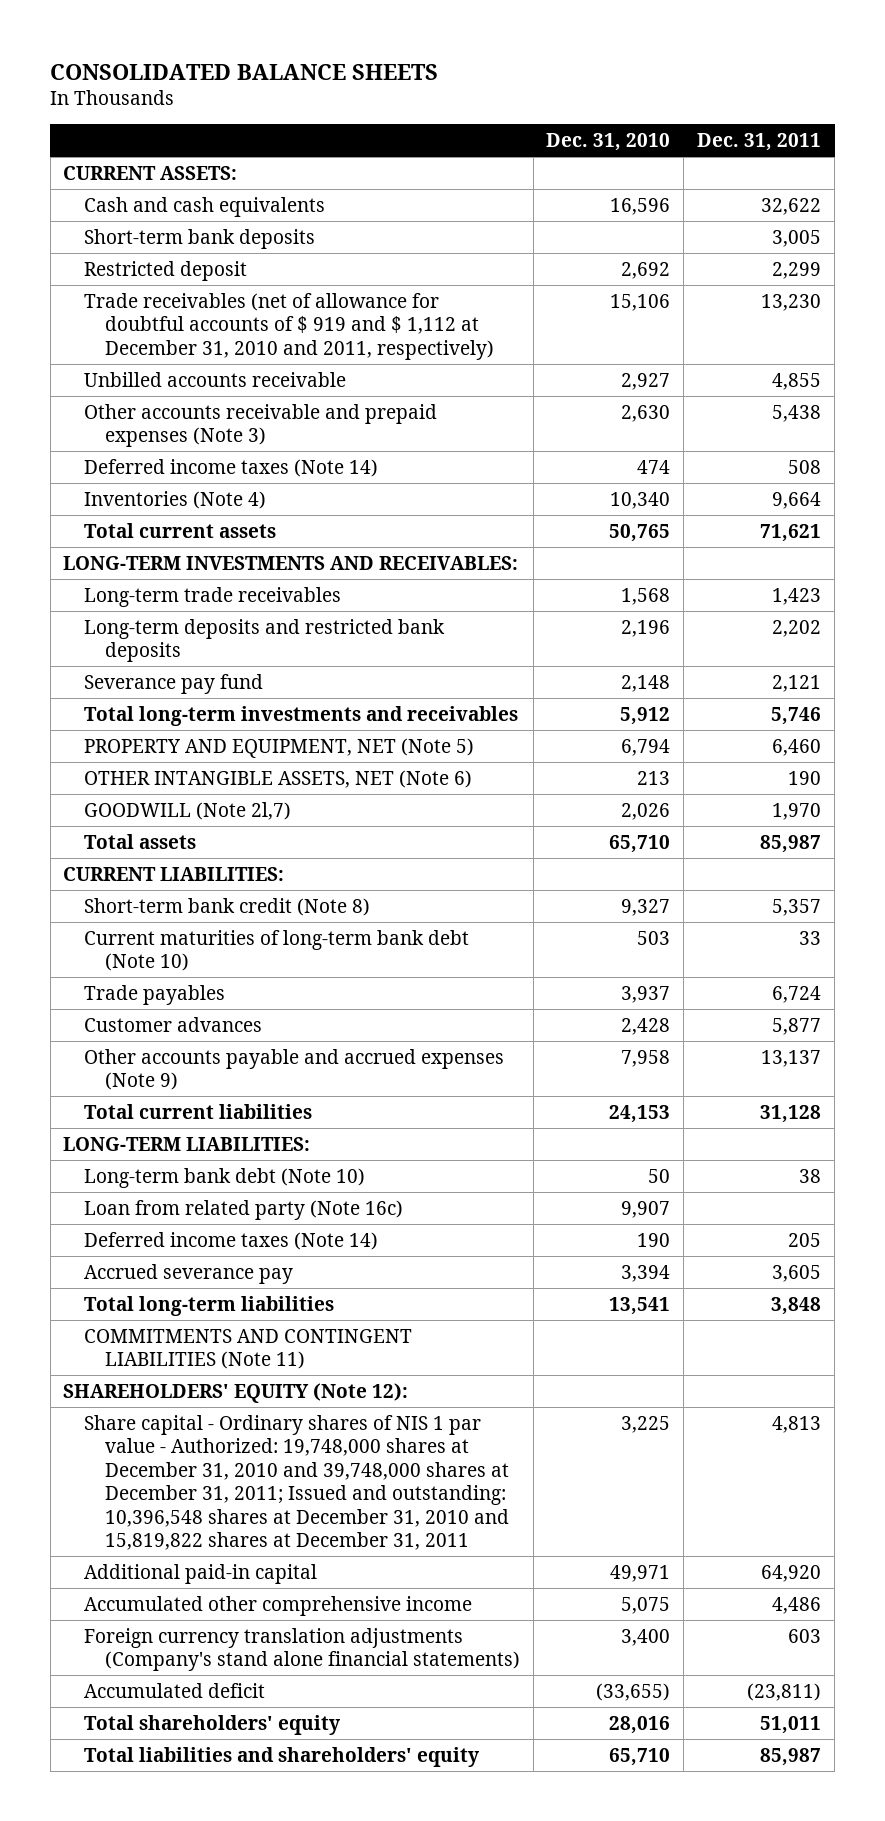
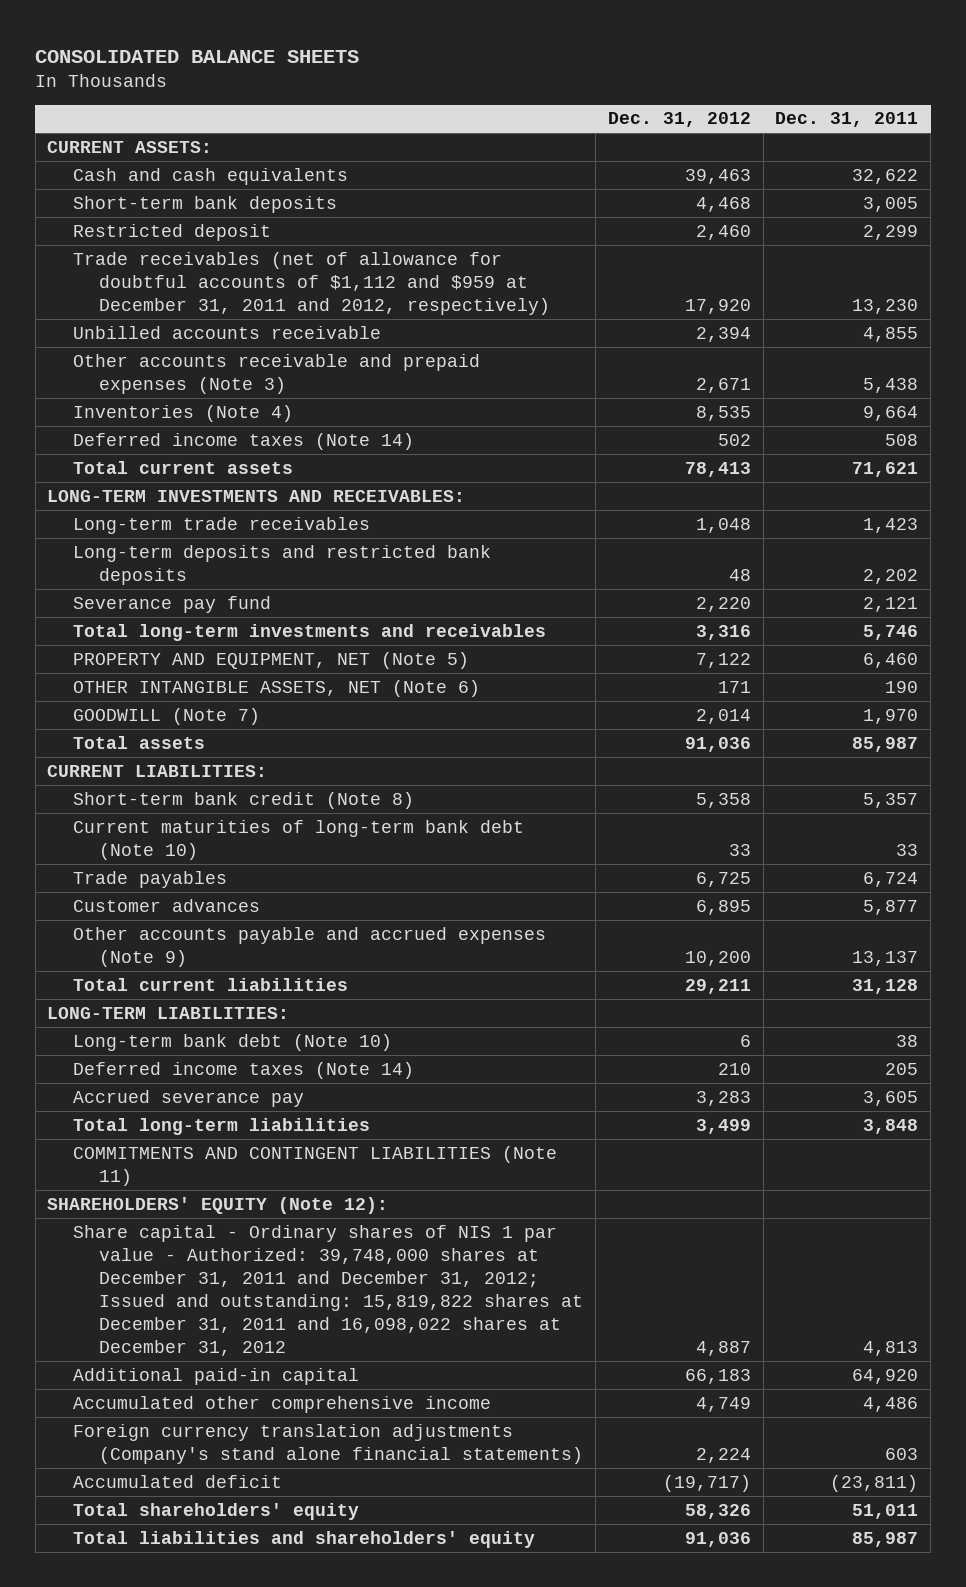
[546,132,671,151] Dec. 31, 2010 -> none
none -> [607,112,751,128] Dec. 31, 2012
[84,292,494,360] Trade receivables (net of allowance for doubtful accounts of $ 919 and $ 1,112 at December 31, 2010 and 2011, respectively) -> [73,251,551,315] Trade receivables (net of allowance for doubtful accounts of $1,112 and $959 at December 31, 2011 and 2012, respectively)
[84,458,379,477] Deferred income taxes (Note 14) -> [73,432,415,450] Deferred income taxes (Note 14)
[84,801,292,820] GOODWILL (Note 2l,7) -> [73,707,261,725] GOODWILL (Note 7)
[84,1199,404,1220] Loan from related party (Note 16c) -> none
[84,1414,509,1551] Share capital - Ordinary shares of NIS 1 par value - Authorized: 19,748,000 shares at December 31, 2010 and 39,748,000 shares at December 31, 2011; Issued and outstanding: 10,396,548 shares at December 31, 2010 and 15,819,822 shares at December 31, 2011 -> [73,1224,584,1356] Share capital - Ordinary shares of NIS 1 par value - Authorized: 39,748,000 shares at December 31, 2011 and December 31, 2012; Issued and outstanding: 15,819,822 shares at December 31, 2011 and 16,098,022 shares at December 31, 2012

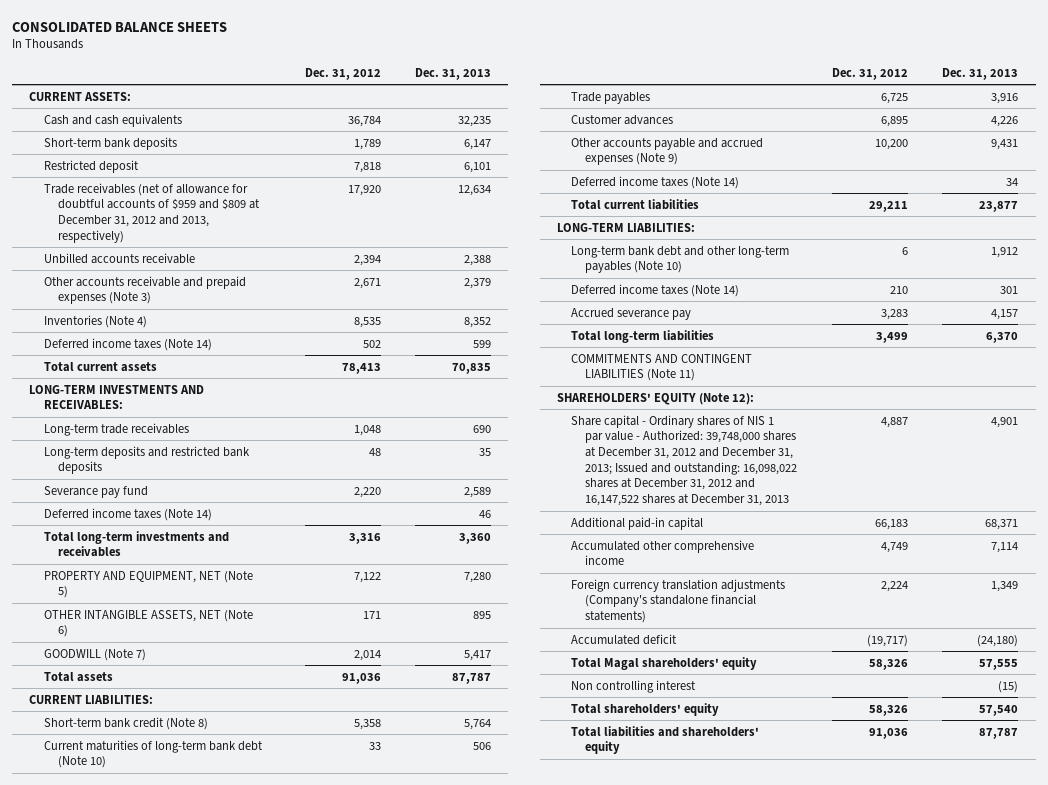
[775,112,919,128] Dec. 31, 2011 -> none
none -> [415,67,492,80] Dec. 31, 2013
[684,168,751,184] 39,463 -> [347,115,381,127] 36,784
[695,196,751,212] 4,468 -> [353,138,381,150] 1,789
[695,224,751,240] 2,460 -> [353,161,381,173] 7,818
[73,251,551,315] Trade receivables (net of allowance for doubtful accounts of $1,112 and $959 at December 31, 2011 and 2012, respectively) -> [43,182,261,243] Trade receivables (net of allowance for doubtful accounts of $959 and $809 at December 31, 2012 and 2013, respectively)
none -> [43,507,212,521] Deferred income taxes (Note 14)
none -> [571,175,740,189] Deferred income taxes (Note 14)
[73,1033,393,1051] Long-term bank debt (Note 10) -> [571,245,790,274] Long-term bank debt and other long-term payables (Note 10)
[73,1224,584,1356] Share capital - Ordinary shares of NIS 1 par value - Authorized: 39,748,000 shares at December 31, 2011 and December 31, 2012; Issued and outstanding: 15,819,822 shares at December 31, 2011 and 16,098,022 shares at December 31, 2012 -> [571,414,798,506] Share capital - Ordinary shares of NIS 1 par value - Authorized: 39,748,000 shares at December 31, 2012 and December 31, 2013; Issued and outstanding: 16,098,022 shares at December 31, 2012 and 16,147,522 shares at December 31, 2013
[73,1423,584,1464] Foreign currency translation adjustments (Company's stand alone financial statements) -> [571,578,786,624] Foreign currency translation adjustments (Company's standalone financial statements)
none -> [571,656,758,670] Total Magal shareholders' equity
none -> [571,679,697,693] Non controlling interest

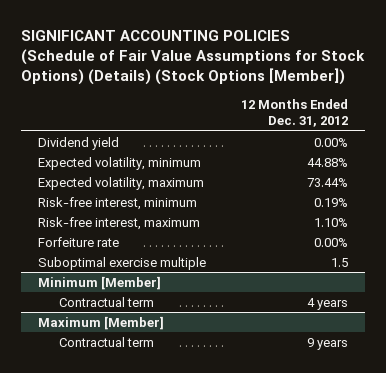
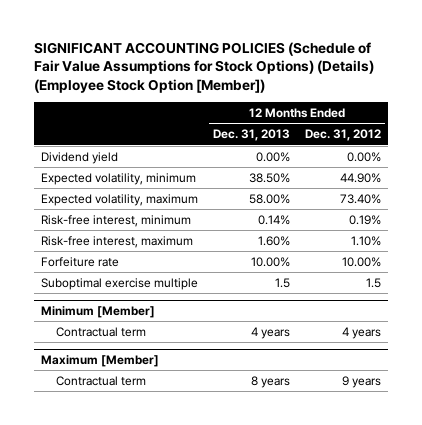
[21,30,366,86] SIGNIFICANT ACCOUNTING POLICIES (Schedule of Fair Value Assumptions for Stock Options) (Details) (Stock Options [Member]) -> [33,41,374,94] SIGNIFICANT ACCOUNTING POLICIES (Schedule of Fair Value Assumptions for Stock Options) (Details) (Employee Stock Option [Member])
none -> [213,129,291,142] Dec. 31, 2013
[306,157,348,167] 44.88% -> [339,172,381,183] 44.90%
[306,177,348,187] 73.44% -> [339,193,381,204] 73.40%
[313,237,348,247] 0.00% -> [341,256,381,267] 10.00%

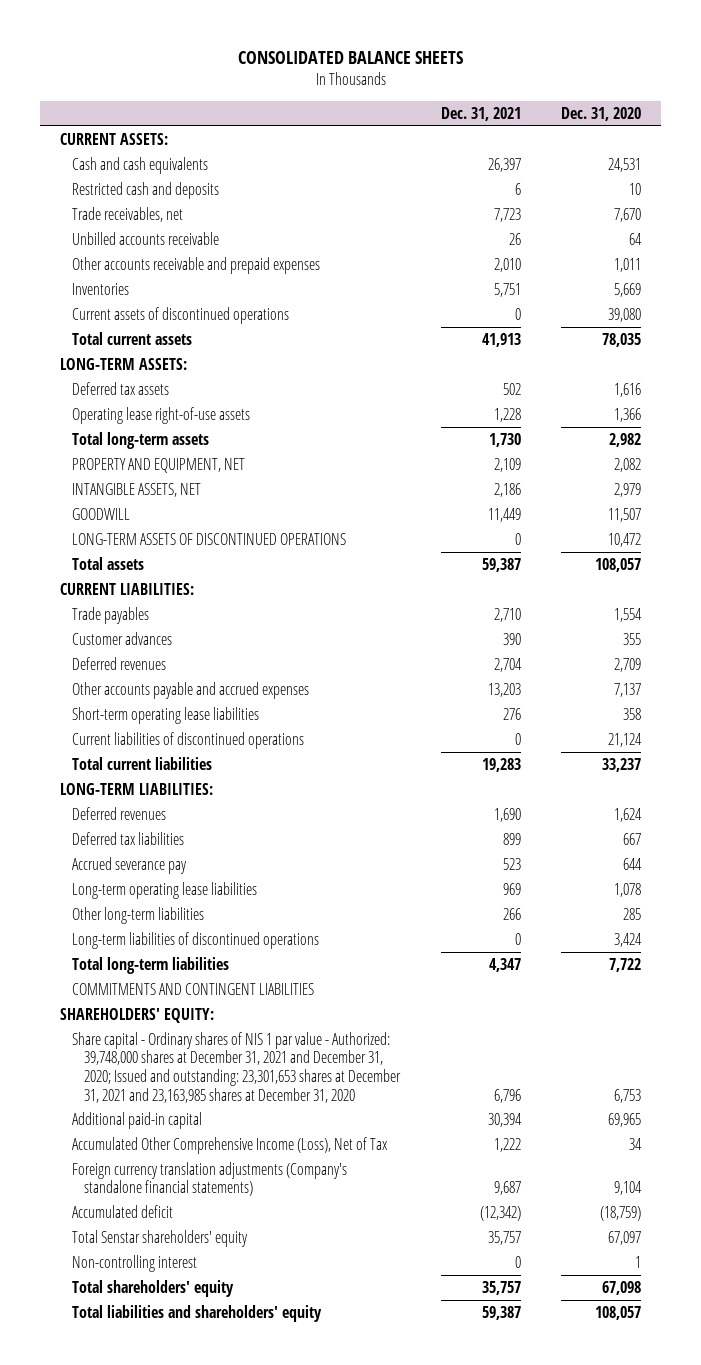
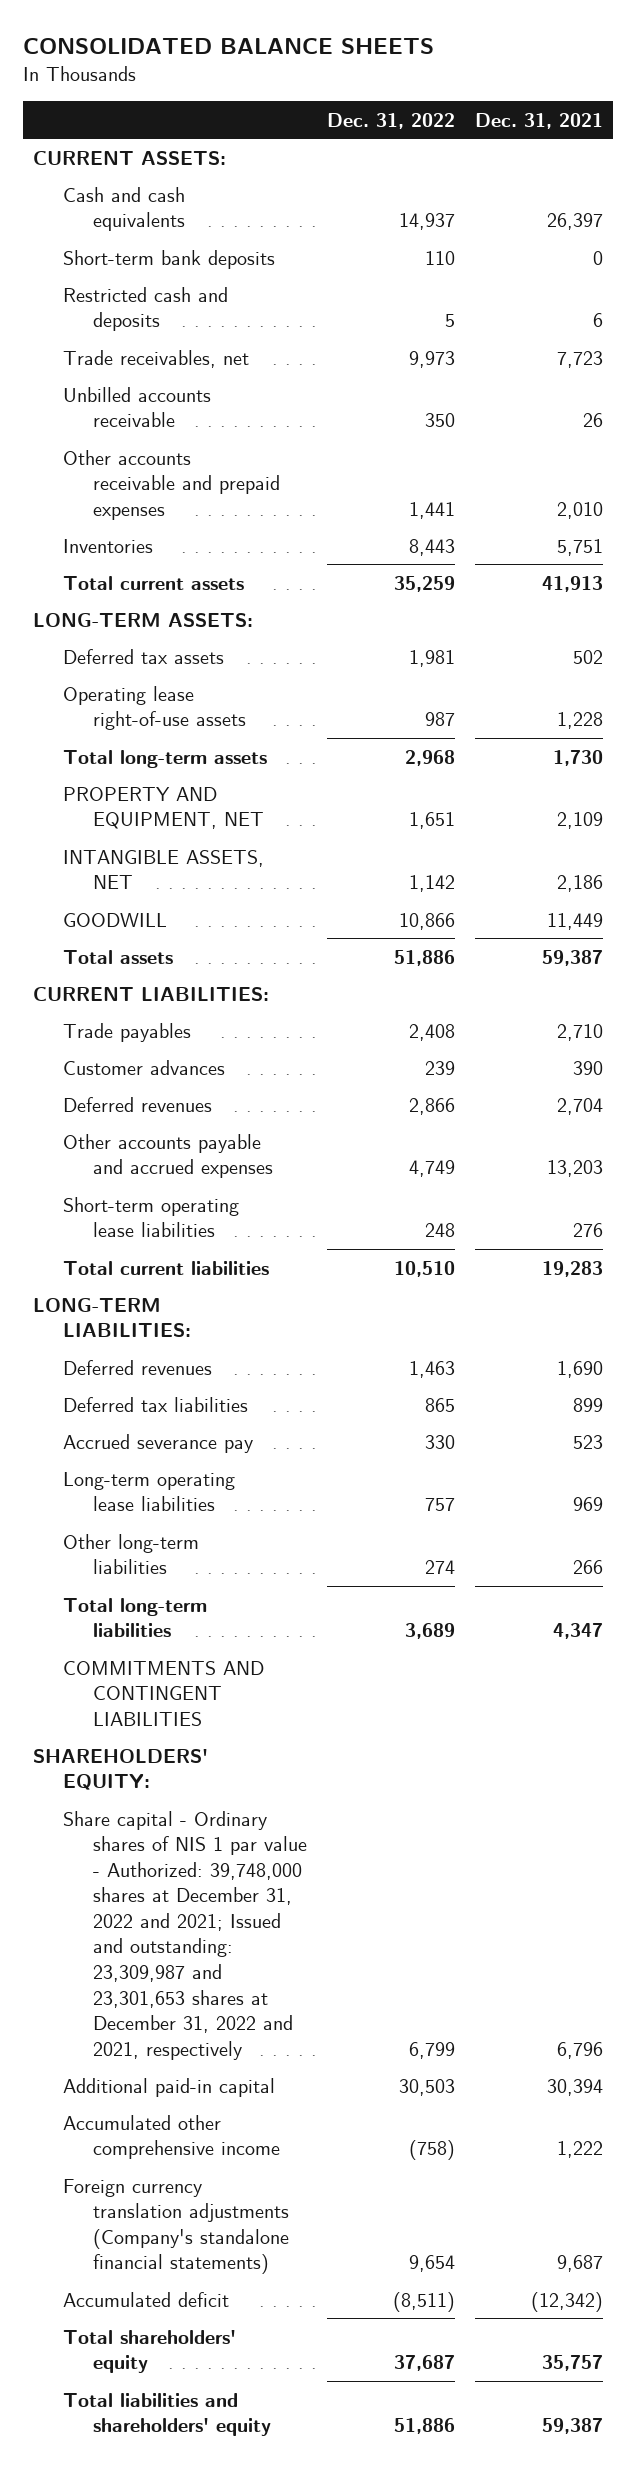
[561,106,642,121] Dec. 31, 2020 -> none
none -> [326,112,455,129] Dec. 31, 2022
none -> [62,249,275,269] Short-term bank deposits
[72,306,290,324] Current assets of discontinued operations -> none
[72,532,347,545] LONG-TERM ASSETS OF DISCONTINUED OPERATIONS -> none
[72,731,305,749] Current liabilities of discontinued operations -> none
[72,931,320,949] Long-term liabilities of discontinued operations -> none
[72,1031,402,1103] Share capital - Ordinary shares of NIS 1 par value - Authorized: 39,748,000 shares at December 31, 2021 and December 31, 2020; Issued and outstanding: 23,301,653 shares at December 31, 2021 and 23,163,985 shares at December 31, 2020 -> [62,1810,307,2060] Share capital - Ordinary shares of NIS 1 par value - Authorized: 39,748,000 shares at December 31, 2022 and 2021; Issued and outstanding: 23,309,987 and 23,301,653 shares at December 31, 2022 and 2021, respectively
[72,1136,389,1154] Accumulated Other Comprehensive Income (Loss), Net of Tax -> [62,2114,280,2160] Accumulated other comprehensive income
[72,1229,249,1247] Total Senstar shareholders' equity -> none
[72,1254,198,1272] Non-controlling interest -> none

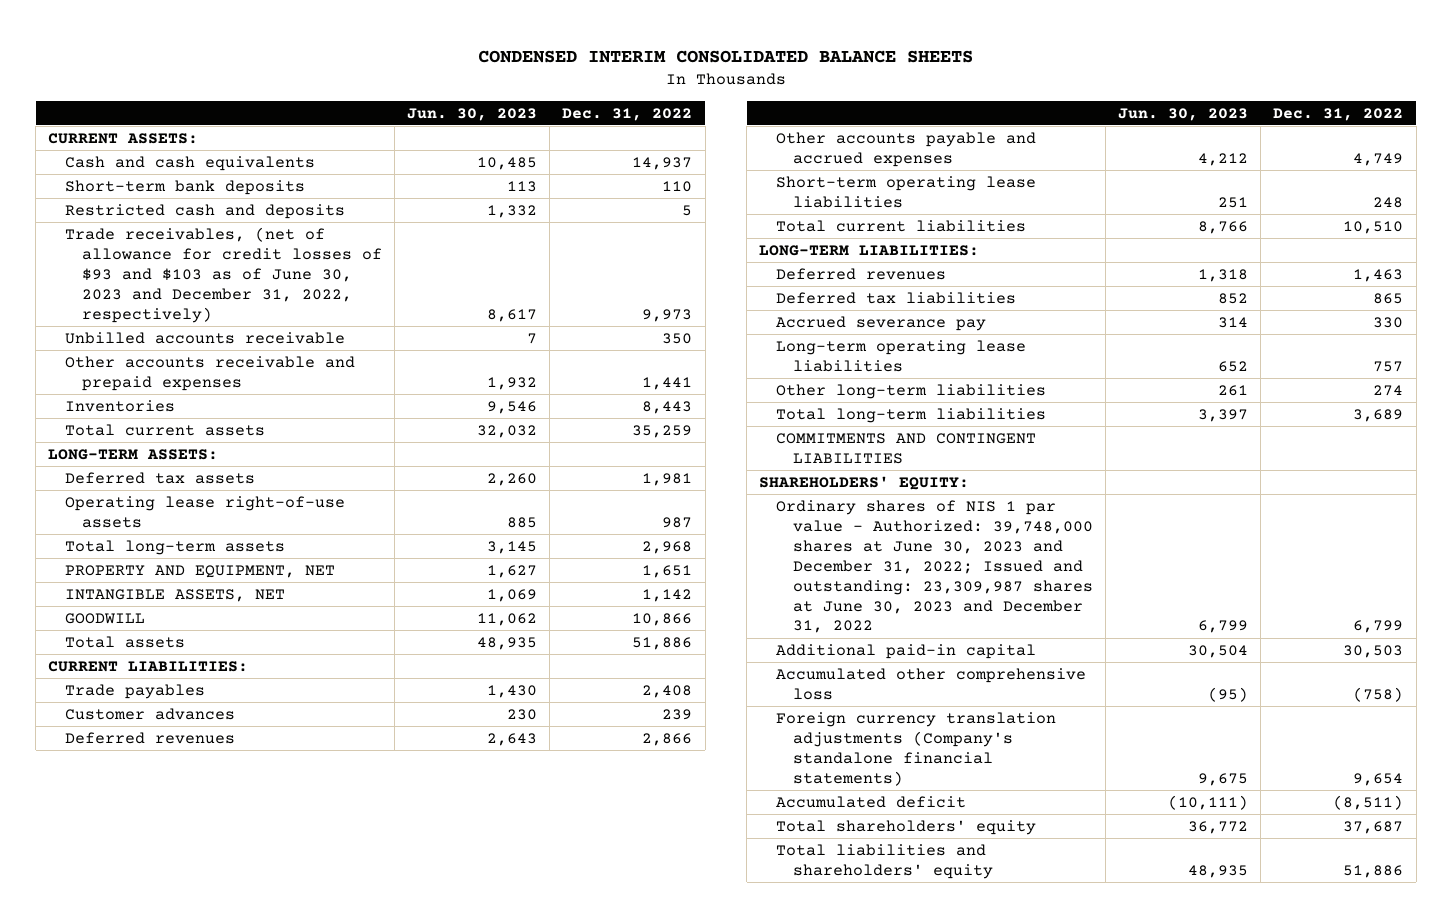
[22,38,434,55] CONSOLIDATED BALANCE SHEETS -> [477,49,973,63] CONDENSED INTERIM CONSOLIDATED BALANCE SHEETS
[475,112,604,129] Dec. 31, 2021 -> none
none -> [407,107,538,121] Jun. 30, 2023
[62,349,249,368] Trade receivables, net -> [65,226,382,323] Trade receivables, (net of allowance for credit losses of $93 and $103 as of June 30, 2023 and December 31, 2022, respectively)
[62,1810,307,2060] Share capital - Ordinary shares of NIS 1 par value - Authorized: 39,748,000 shares at December 31, 2022 and 2021; Issued and outstanding: 23,309,987 and 23,301,653 shares at December 31, 2022 and 2021, respectively -> [776,499,1093,634] Ordinary shares of NIS 1 par value - Authorized: 39,748,000 shares at June 30, 2023 and December 31, 2022; Issued and outstanding: 23,309,987 shares at June 30, 2023 and December 31, 2022
[62,2114,280,2160] Accumulated other comprehensive income -> [776,667,1087,700] Accumulated other comprehensive loss

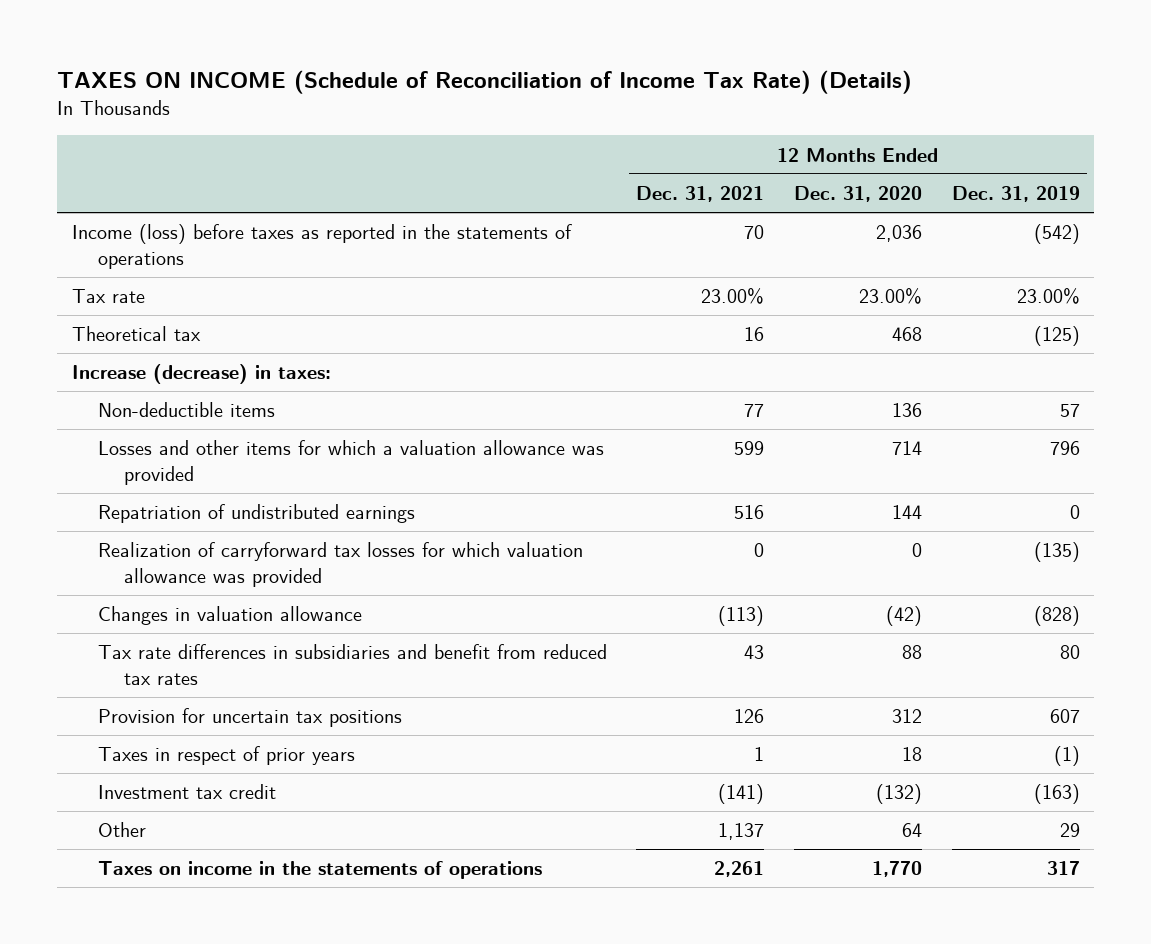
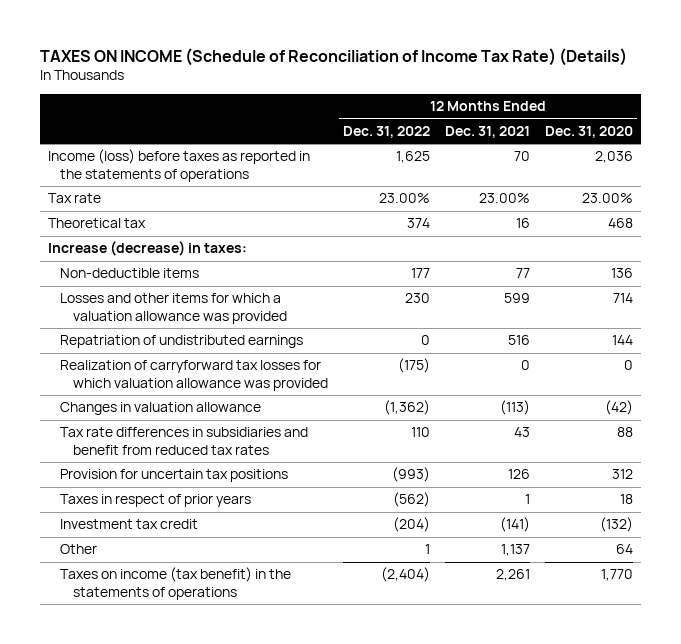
[951,185,1080,202] Dec. 31, 2019 -> none
none -> [343,125,431,138] Dec. 31, 2022
[97,861,542,880] Taxes on income in the statements of operations -> [60,567,292,600] Taxes on income (tax benefit) in the statements of operations

